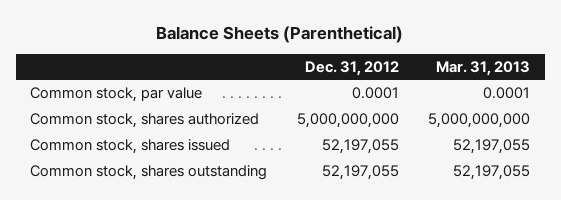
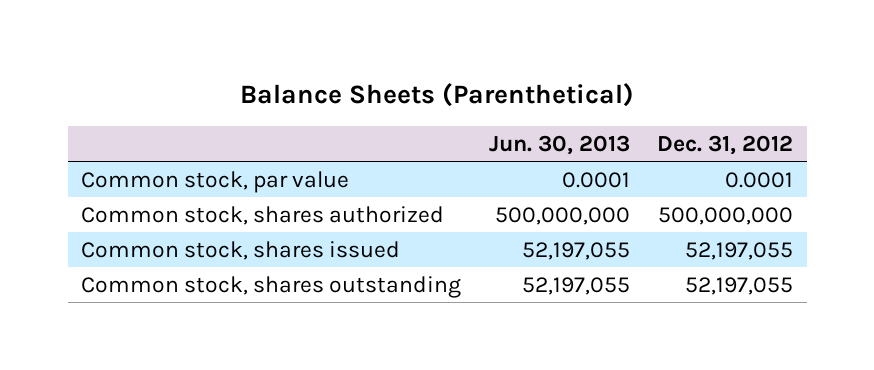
[436,60,531,76] Mar. 31, 2013 -> none
none -> [488,135,630,156] Jun. 30, 2013
[296,113,399,129] 5,000,000,000 -> [657,206,793,225] 500,000,000

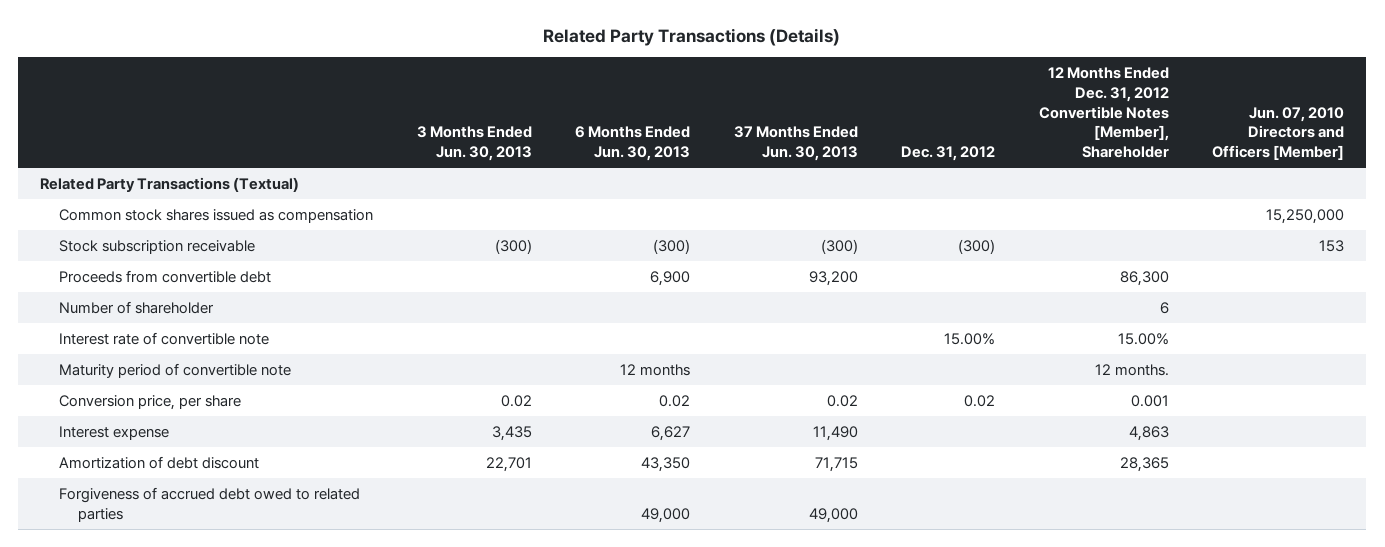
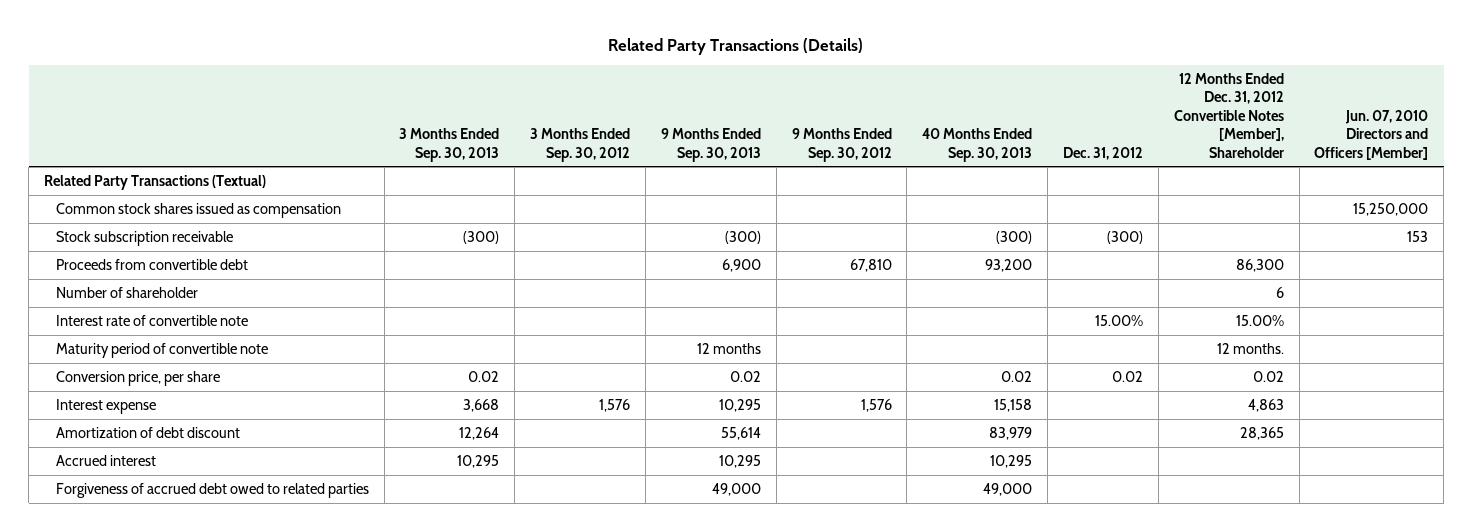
[416,126,532,162] 3 Months Ended Jun. 30, 2013 -> none
[575,126,691,162] 6 Months Ended Jun. 30, 2013 -> none
[733,126,858,162] 37 Months Ended Jun. 30, 2013 -> none
none -> [399,128,500,162] 3 Months Ended Sep. 30, 2013
none -> [530,128,631,162] 3 Months Ended Sep. 30, 2012
none -> [660,128,761,162] 9 Months Ended Sep. 30, 2013
none -> [791,128,892,162] 9 Months Ended Sep. 30, 2012
none -> [922,128,1033,162] 40 Months Ended Sep. 30, 2013
[1130,394,1169,407] 0.001 -> [1252,370,1284,382] 0.02
none -> [55,454,156,466] Accrued interest

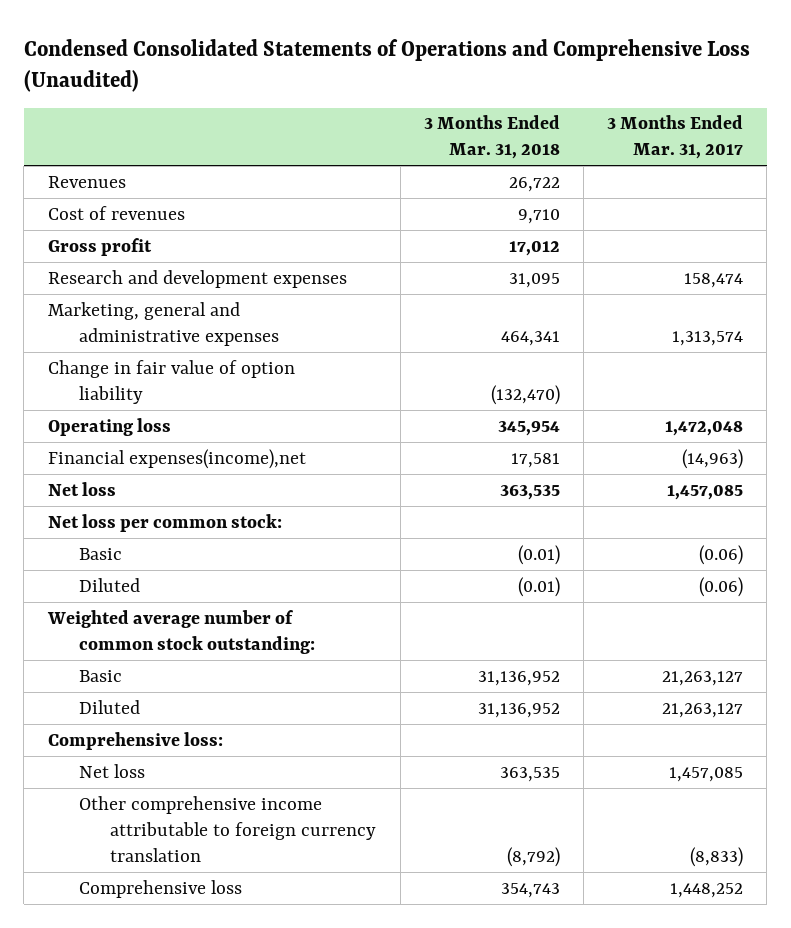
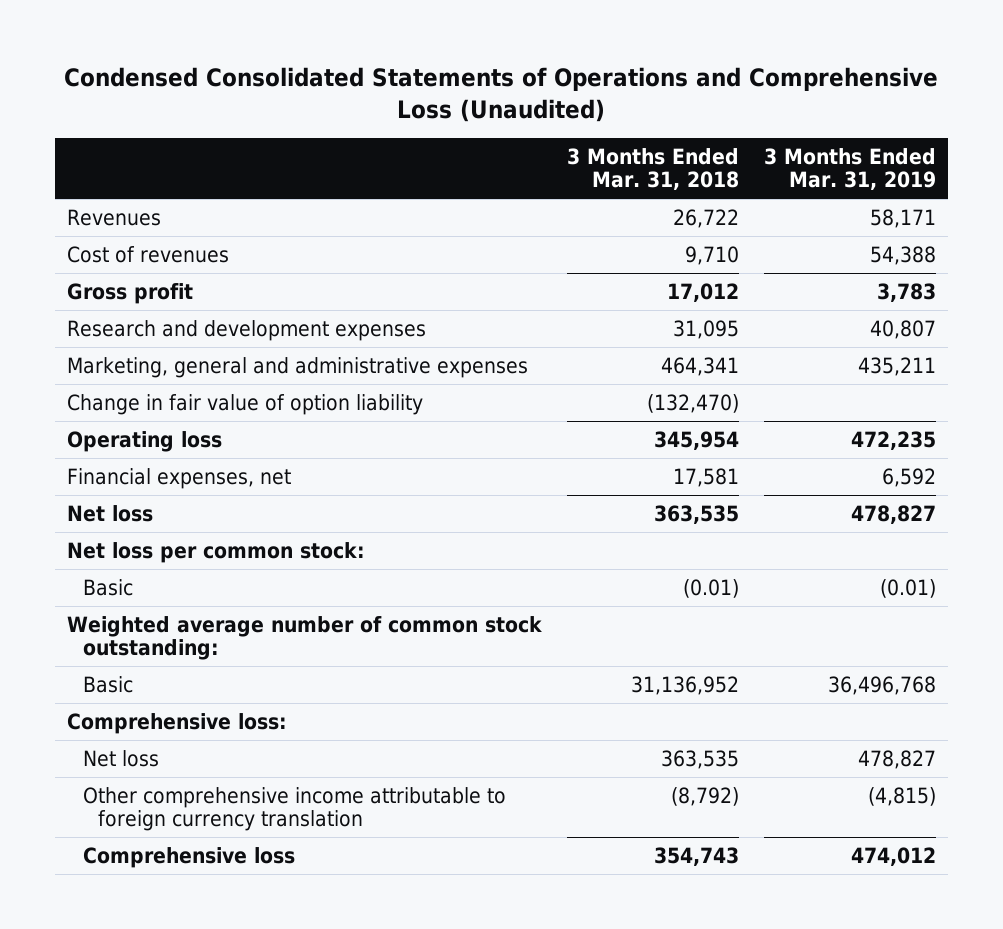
[607,115,744,160] 3 Months Ended Mar. 31, 2017 -> none
none -> [763,147,936,191] 3 Months Ended Mar. 31, 2019
[47,448,306,469] Financial expenses(income),net -> [67,467,292,489] Financial expenses, net
[79,577,141,592] Diluted -> none
[79,699,141,714] Diluted -> none

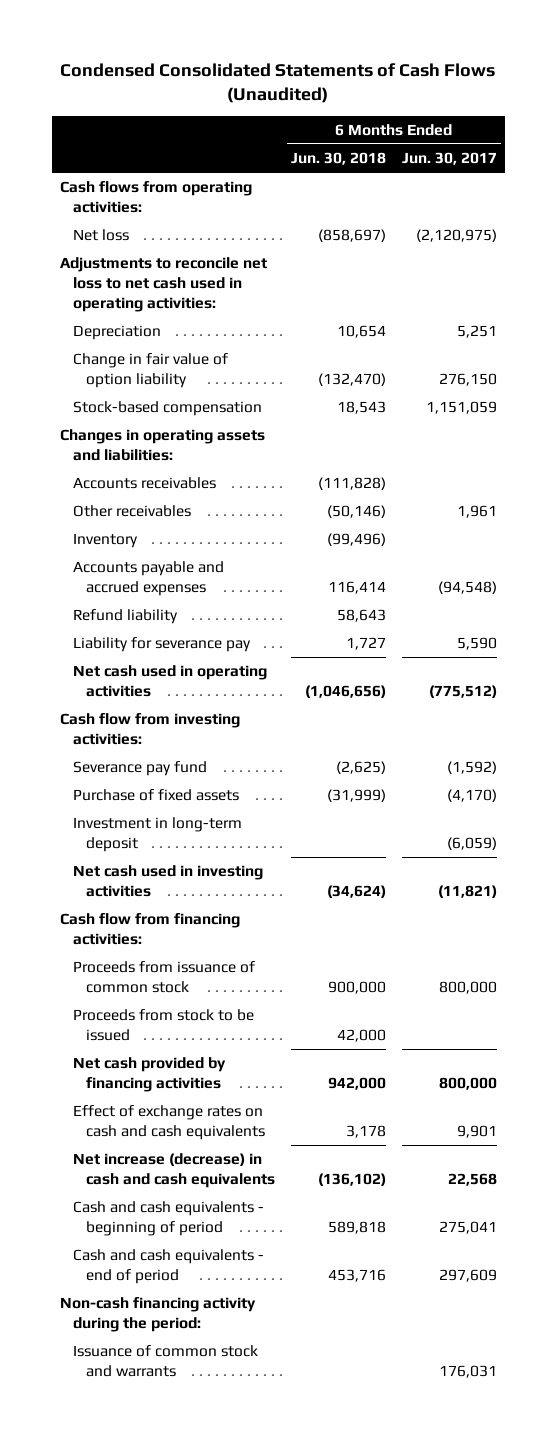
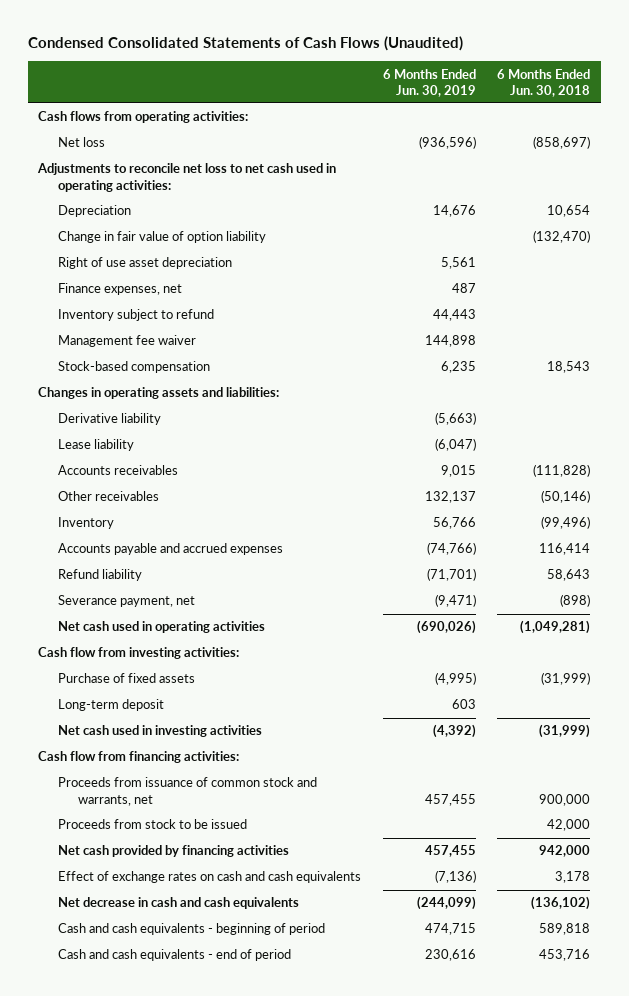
[401,152,497,166] Jun. 30, 2017 -> none
none -> [382,68,476,97] 6 Months Ended Jun. 30, 2019
none -> [57,257,232,270] Right of use asset depreciation
none -> [57,283,182,296] Finance expenses, net
none -> [57,309,214,322] Inventory subject to refund
none -> [57,335,196,348] Management fee waiver
none -> [57,413,161,426] Derivative liability
none -> [57,439,134,452] Lease liability
[72,637,251,653] Liability for severance pay -> none
none -> [57,595,195,608] Severance payment, net
[304,684,386,698] (1,046,656) -> [520,620,591,635] (1,049,281)
[72,761,207,777] Severance pay fund -> none
[72,817,242,852] Investment in long-term deposit -> [57,699,164,712] Long-term deposit
[326,884,386,898] (34,624) -> [539,724,591,739] (31,999)
[72,961,255,993] Proceeds from issuance of common stock -> [57,777,317,806] Proceeds from issuance of common stock and warrants, net
[72,1153,276,1188] Net increase (decrease) in cash and cash equivalents -> [57,897,299,910] Net decrease in cash and cash equivalents
[59,1297,256,1332] Non-cash financing activity during the period: -> none
[72,1345,258,1377] Issuance of common stock and warrants -> none

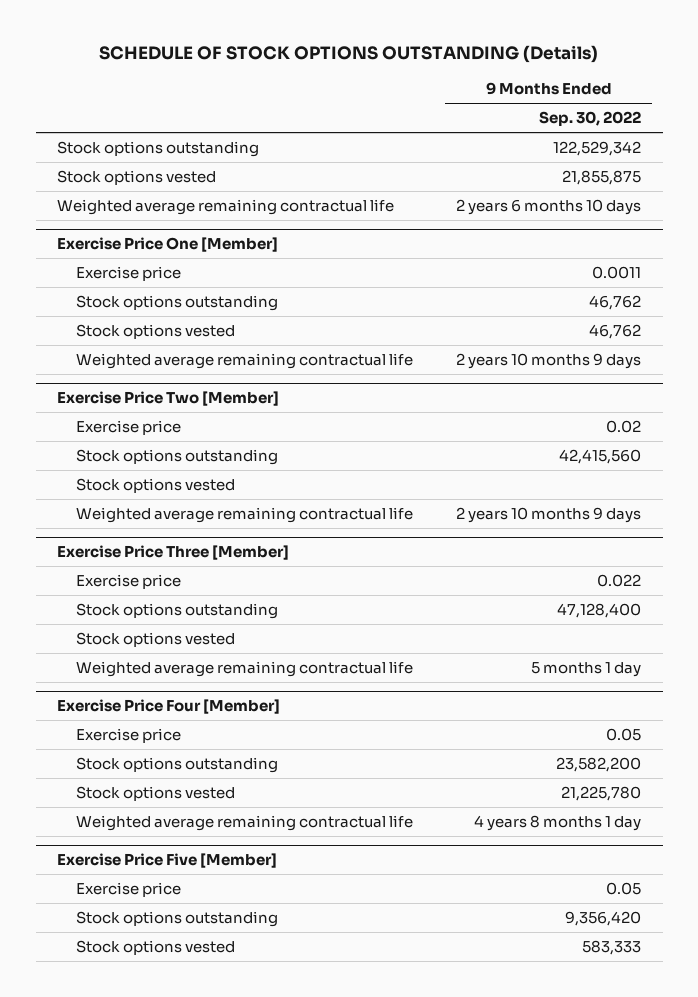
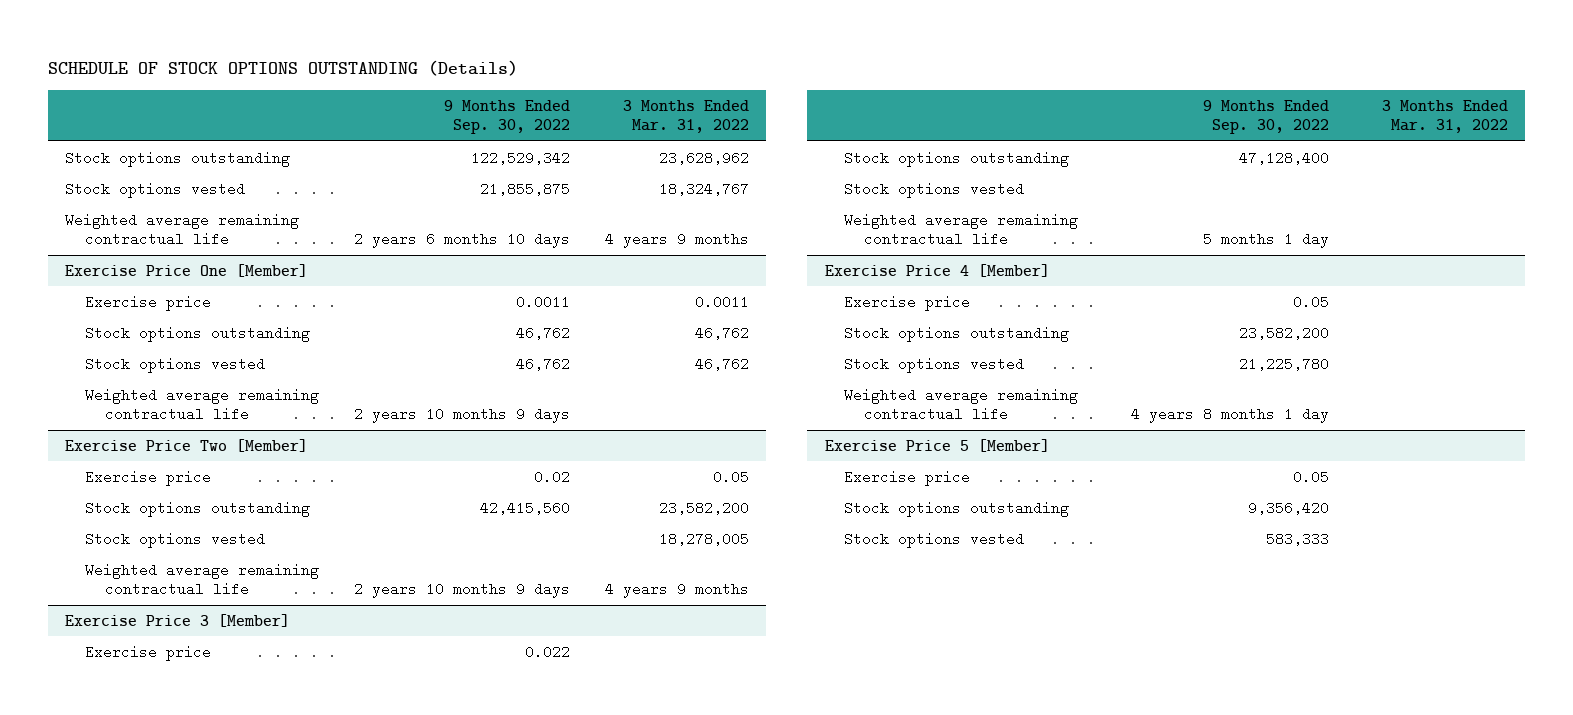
none -> [622,99,749,133] 3 Months Ended Mar. 31, 2022
[57,545,290,561] Exercise Price Three [Member] -> [65,613,291,627] Exercise Price 3 [Member]
[57,699,281,715] Exercise Price Four [Member] -> [824,263,1050,277] Exercise Price 4 [Member]
[57,853,278,869] Exercise Price Five [Member] -> [824,438,1050,452] Exercise Price 5 [Member]

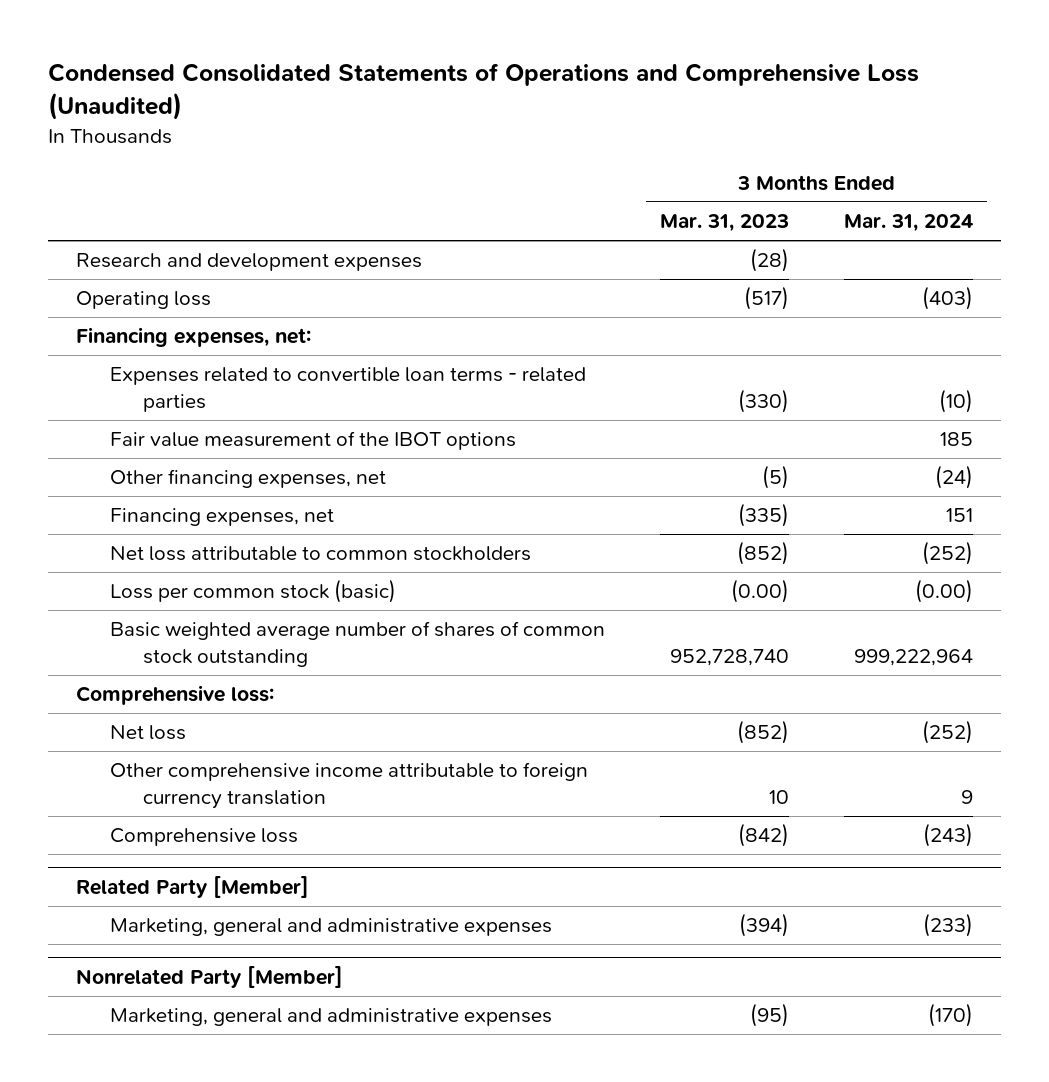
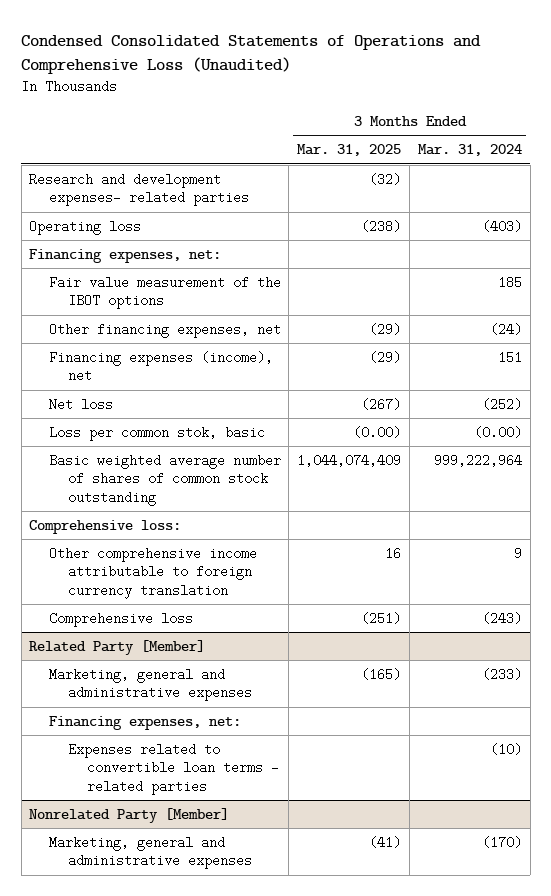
[659,214,789,233] Mar. 31, 2023 -> none
none -> [297,144,402,157] Mar. 31, 2025
[76,253,423,272] Research and development expenses -> [29,172,249,207] Research and development expenses- related parties
[109,367,586,413] Expenses related to convertible loan terms - related parties -> none
[109,546,531,562] Net loss attributable to common stockholders -> none
[109,508,334,527] Financing expenses, net -> [48,350,273,383] Financing expenses (income), net
[109,725,186,741] Net loss -> [48,397,113,411] Net loss
[109,579,396,604] Loss per common stock (basic) -> [48,425,265,441] Loss per common stok, basic
none -> [48,715,241,730] Financing expenses, net:
none -> [67,742,279,795] Expenses related to convertible loan terms - related parties

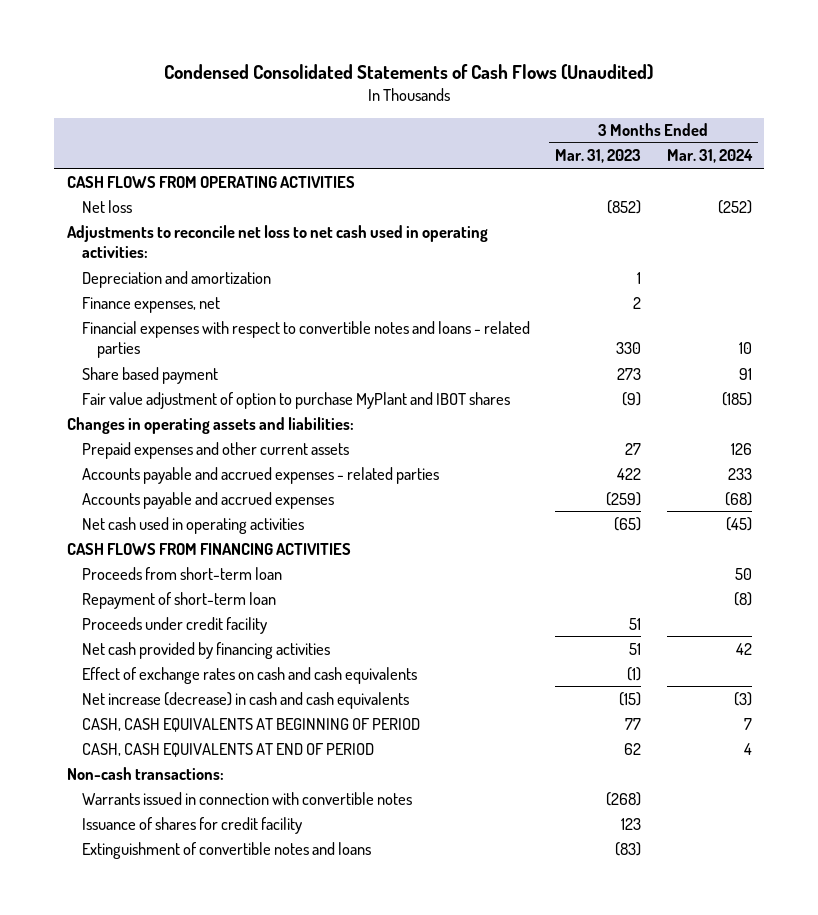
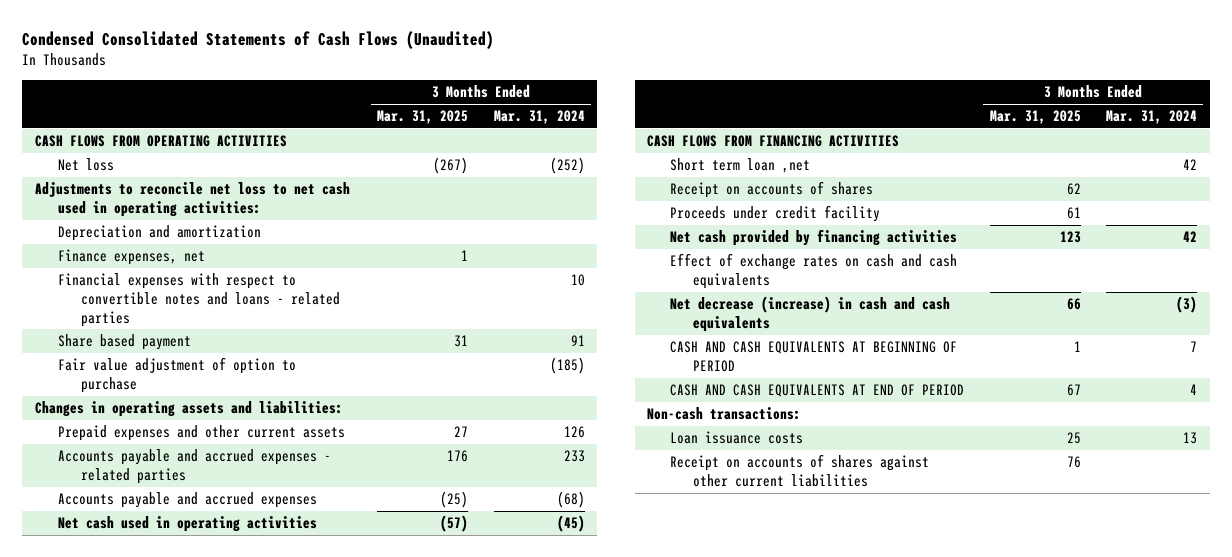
[555,149,642,164] Mar. 31, 2023 -> none
none -> [377,110,469,125] Mar. 31, 2025
[81,391,510,409] Fair value adjustment of option to purchase MyPlant and IBOT shares -> [57,357,296,393] Fair value adjustment of option to purchase
[81,591,276,609] Repayment of short-term loan -> none
[81,566,282,580] Proceeds from short-term loan -> [670,158,811,174] Short term loan ,net
[734,567,752,580] 50 -> [1183,159,1198,171] 42
none -> [670,181,874,199] Receipt on accounts of shares
[81,691,409,709] Net increase (decrease) in cash and cash equivalents -> [670,296,951,332] Net decrease (increase) in cash and cash equivalents
[81,717,420,732] CASH, CASH EQUIVALENTS AT BEGINNING OF PERIOD -> [670,341,958,372] CASH AND CASH EQUIVALENTS AT BEGINNING OF PERIOD
[81,742,374,757] CASH, CASH EQUIVALENTS AT END OF PERIOD -> [670,384,965,398] CASH AND CASH EQUIVALENTS AT END OF PERIOD
[81,791,412,805] Warrants issued in connection with convertible notes -> none
[81,816,302,834] Issuance of shares for credit facility -> none
[81,841,371,859] Extinguishment of convertible notes and loans -> none
none -> [670,431,804,445] Loan issuance costs
none -> [670,454,930,487] Receipt on accounts of shares against other current liabilities

